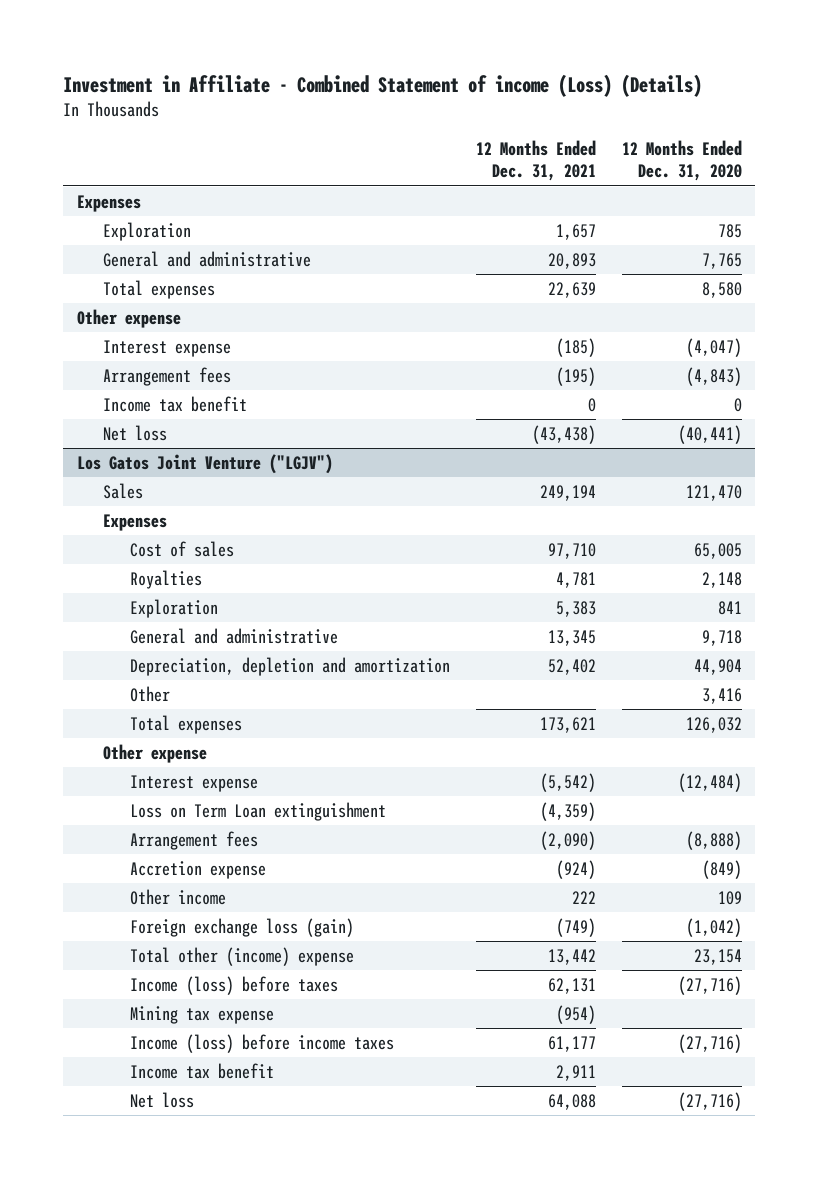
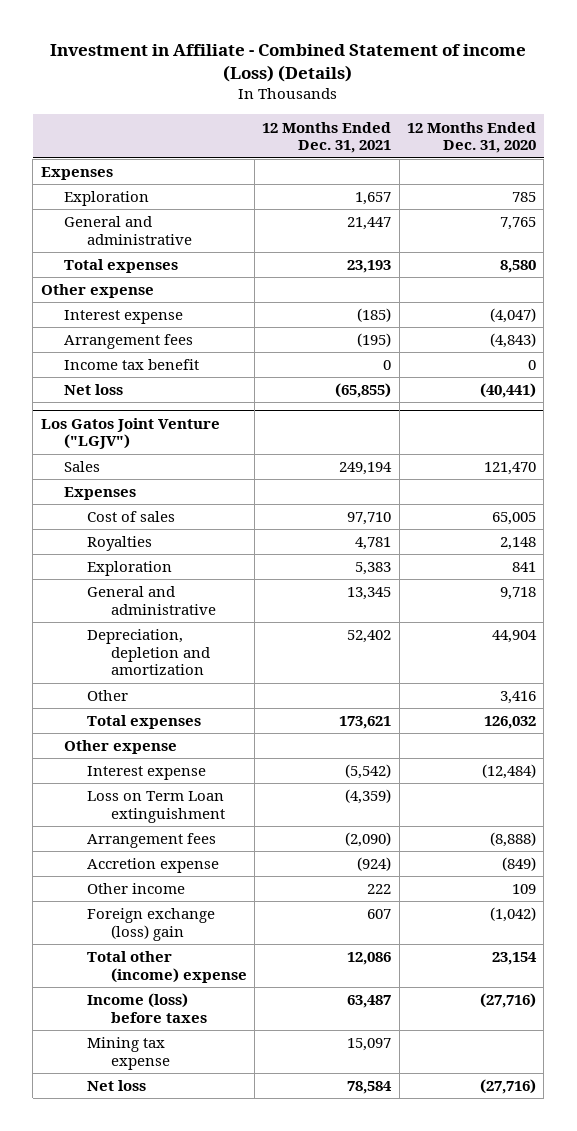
[547,252,596,269] 20,893 -> [347,217,392,231] 21,447
[547,281,596,298] 22,639 -> [347,260,392,274] 23,193
[531,424,596,444] (43,438) -> [335,383,392,399] (65,855)
[129,1033,394,1053] Income (loss) before income taxes -> none
[129,1062,274,1079] Income tax benefit -> none
[129,917,354,937] Foreign exchange loss (gain) -> [87,908,216,941] Foreign exchange (loss) gain
[555,917,596,937] (749) -> [367,909,392,920] 607
[547,948,596,965] 13,442 -> [347,952,392,966] 12,086
[547,977,596,994] 62,131 -> [347,995,392,1009] 63,487
[555,1004,596,1024] (954) -> [347,1038,392,1052] 15,097
[547,1093,596,1110] 64,088 -> [347,1081,393,1095] 78,584

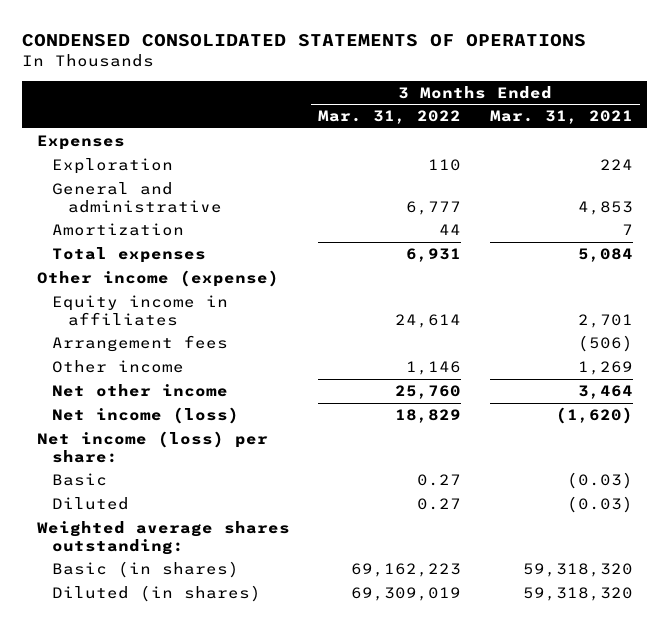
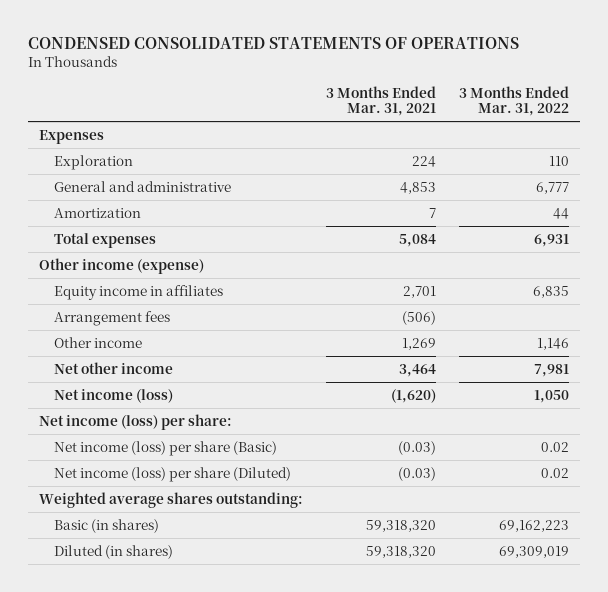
[395,313,462,328] 24,614 -> [532,285,569,298] 6,835
[395,385,462,400] 25,760 -> [533,363,569,377] 7,981
[395,409,462,424] 18,829 -> [533,389,569,403] 1,050
[52,473,108,487] Basic -> none
[52,497,130,511] Diluted -> none
none -> [54,440,278,456] Net income (loss) per share (Basic)
none -> [54,466,292,482] Net income (loss) per share (Diluted)

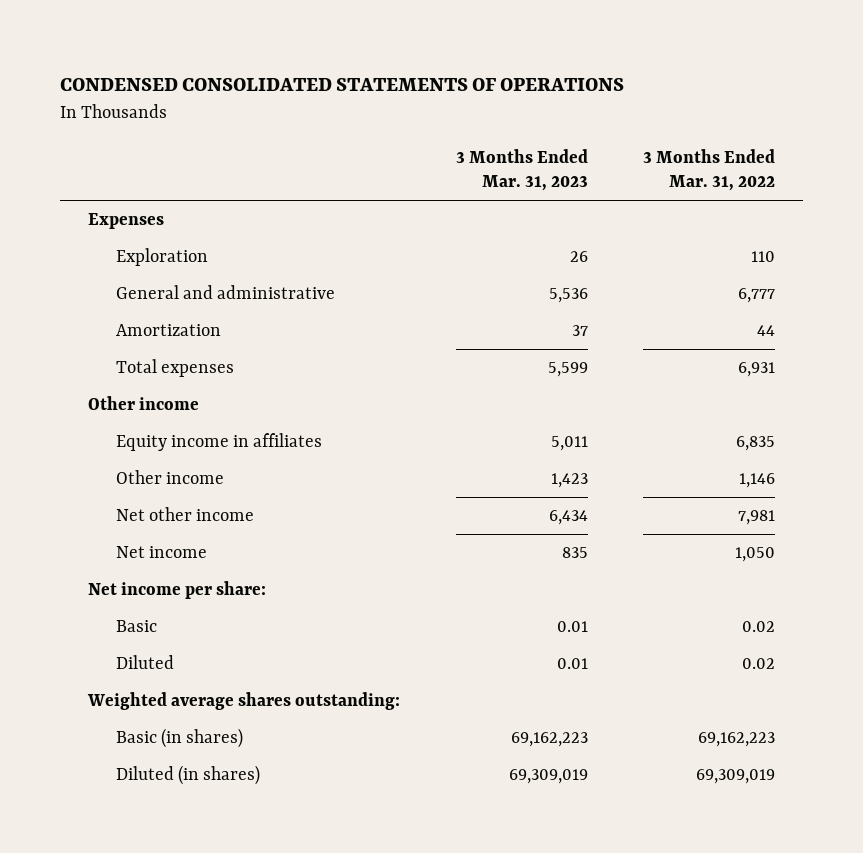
[326,85,437,117] 3 Months Ended Mar. 31, 2021 -> none
none -> [455,148,588,192] 3 Months Ended Mar. 31, 2023
[39,257,205,274] Other income (expense) -> [88,396,200,411] Other income
[54,310,171,326] Arrangement fees -> none
[54,388,174,403] Net income (loss) -> [115,546,207,559] Net income
[39,413,233,430] Net income (loss) per share: -> [88,581,267,600] Net income per share:
[54,440,278,456] Net income (loss) per share (Basic) -> [115,620,157,633] Basic
[54,466,292,482] Net income (loss) per share (Diluted) -> [115,655,174,670] Diluted

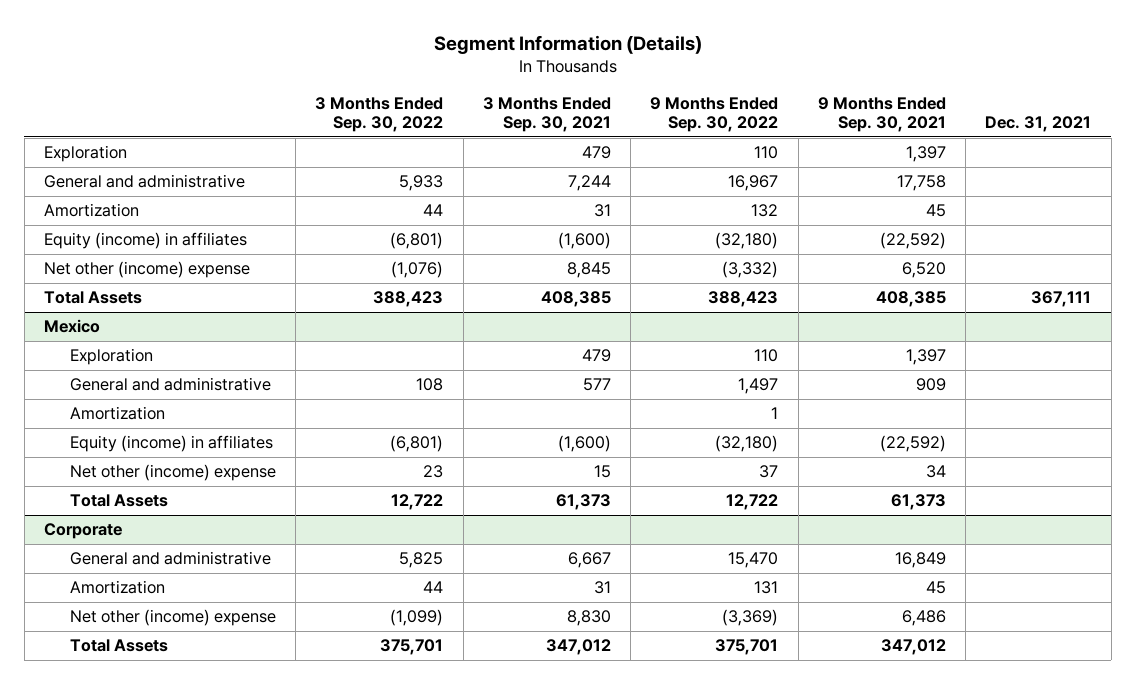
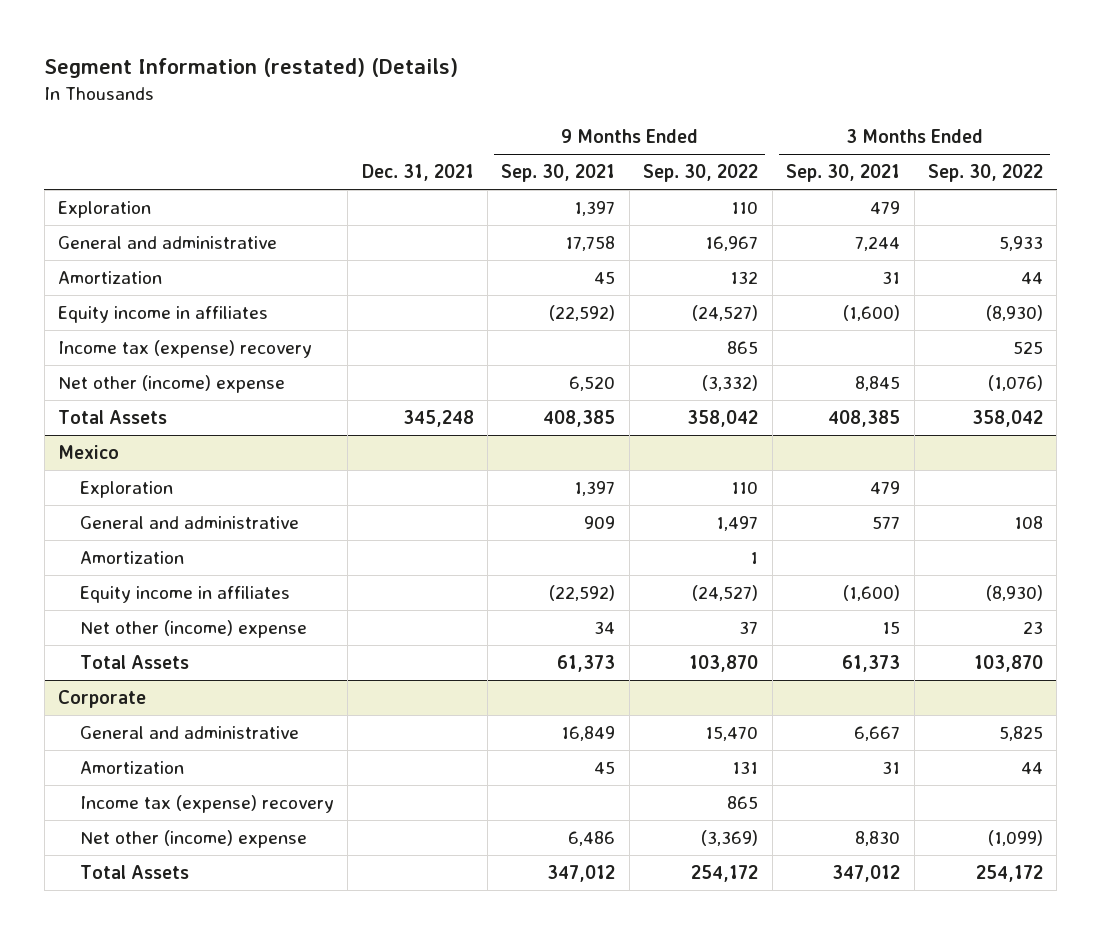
[433,34,702,54] Segment Information (Details) -> [44,58,459,79] Segment Information (restated) (Details)
[44,232,248,250] Equity (income) in affiliates -> [58,306,269,324] Equity income in affiliates
[390,232,444,250] (6,801) -> [986,305,1044,322] (8,930)
[715,232,779,250] (32,180) -> [692,305,759,322] (24,527)
none -> [58,340,313,359] Income tax (expense) recovery
[373,291,444,308] 388,423 -> [972,410,1044,428] 358,042
[708,291,779,308] 388,423 -> [687,410,759,428] 358,042
[1031,291,1092,308] 367,111 -> [402,410,474,428] 345,248
[69,435,273,453] Equity (income) in affiliates -> [79,586,290,604] Equity income in affiliates
[390,435,444,453] (6,801) -> [986,585,1044,602] (8,930)
[715,435,779,453] (32,180) -> [692,585,759,602] (24,527)
[391,494,444,511] 12,722 -> [974,655,1044,673] 103,870
[726,494,779,511] 12,722 -> [689,655,759,673] 103,870
none -> [79,795,334,814] Income tax (expense) recovery
[380,639,444,656] 375,701 -> [976,865,1044,883] 254,172
[715,639,779,656] 375,701 -> [691,865,759,883] 254,172

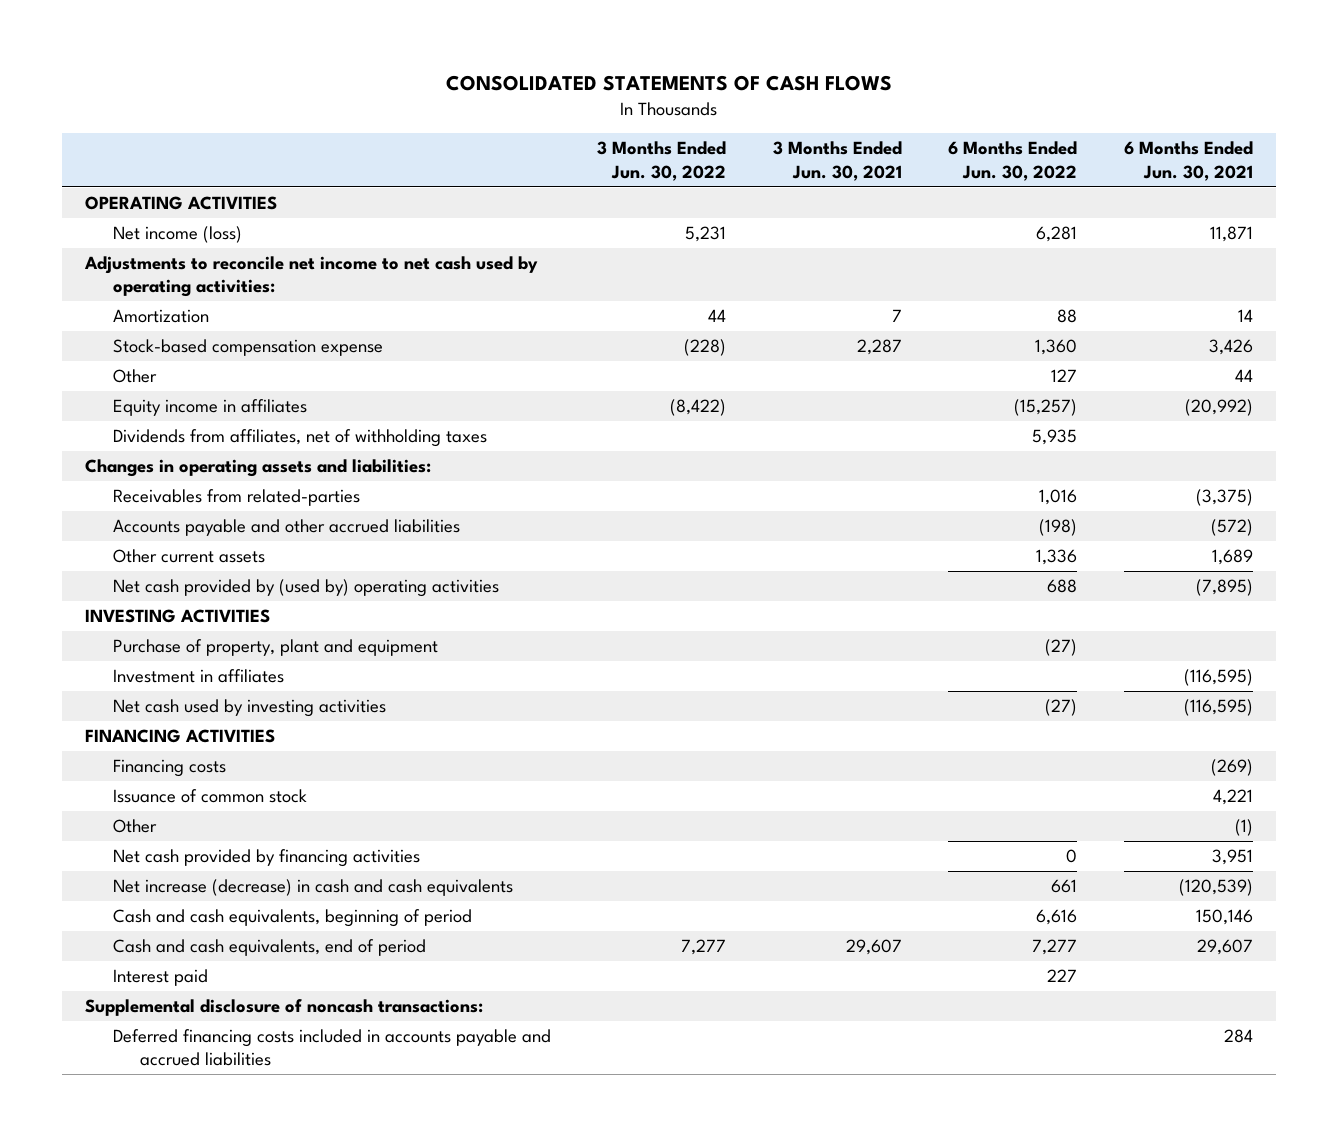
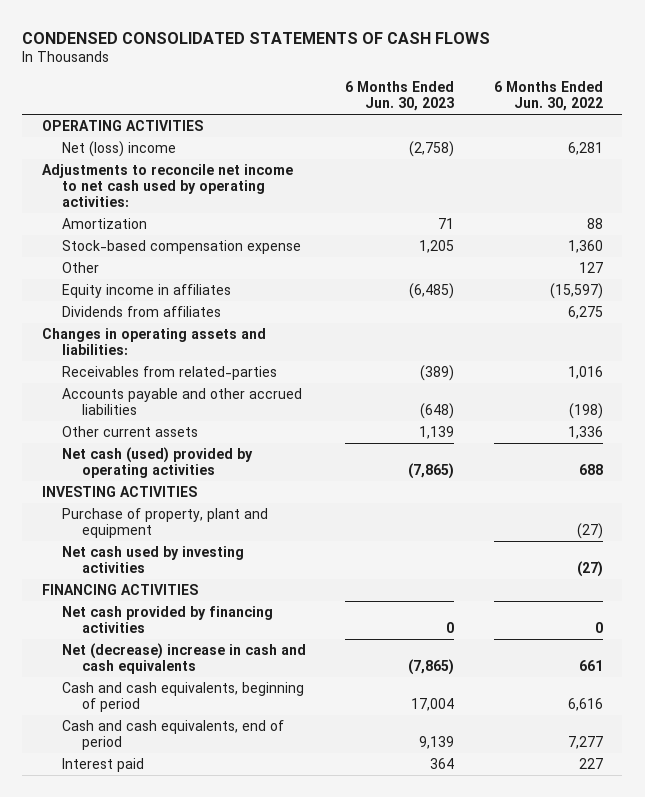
[446,75,893,92] CONSOLIDATED STATEMENTS OF CASH FLOWS -> [22,31,491,44] CONDENSED CONSOLIDATED STATEMENTS OF CASH FLOWS
[597,141,727,181] 3 Months Ended Jun. 30, 2022 -> none
[772,141,902,181] 3 Months Ended Jun. 30, 2021 -> none
[1123,141,1253,181] 6 Months Ended Jun. 30, 2021 -> none
none -> [345,81,455,112] 6 Months Ended Jun. 30, 2023
[112,226,242,244] Net income (loss) -> [61,141,176,158] Net (loss) income
[1014,399,1078,417] (15,257) -> [549,283,603,300] (15,597)
[112,429,487,448] Dividends from affiliates, net of withholding taxes -> [61,306,221,318] Dividends from affiliates
[1032,429,1078,446] 5,935 -> [567,306,603,320] 6,275
[112,579,499,598] Net cash provided by (used by) operating activities -> [61,447,253,479] Net cash (used) provided by operating activities
[112,669,284,684] Investment in affiliates -> none
[112,759,226,778] Financing costs -> none
[112,789,307,804] Issuance of common stock -> none
[112,819,157,834] Other -> none
[112,879,513,897] Net increase (decrease) in cash and cash equivalents -> [61,643,306,675] Net (decrease) increase in cash and cash equivalents
[85,999,484,1017] Supplemental disclosure of noncash transactions: -> none
[112,1029,551,1067] Deferred financing costs included in accounts payable and accrued liabilities -> none

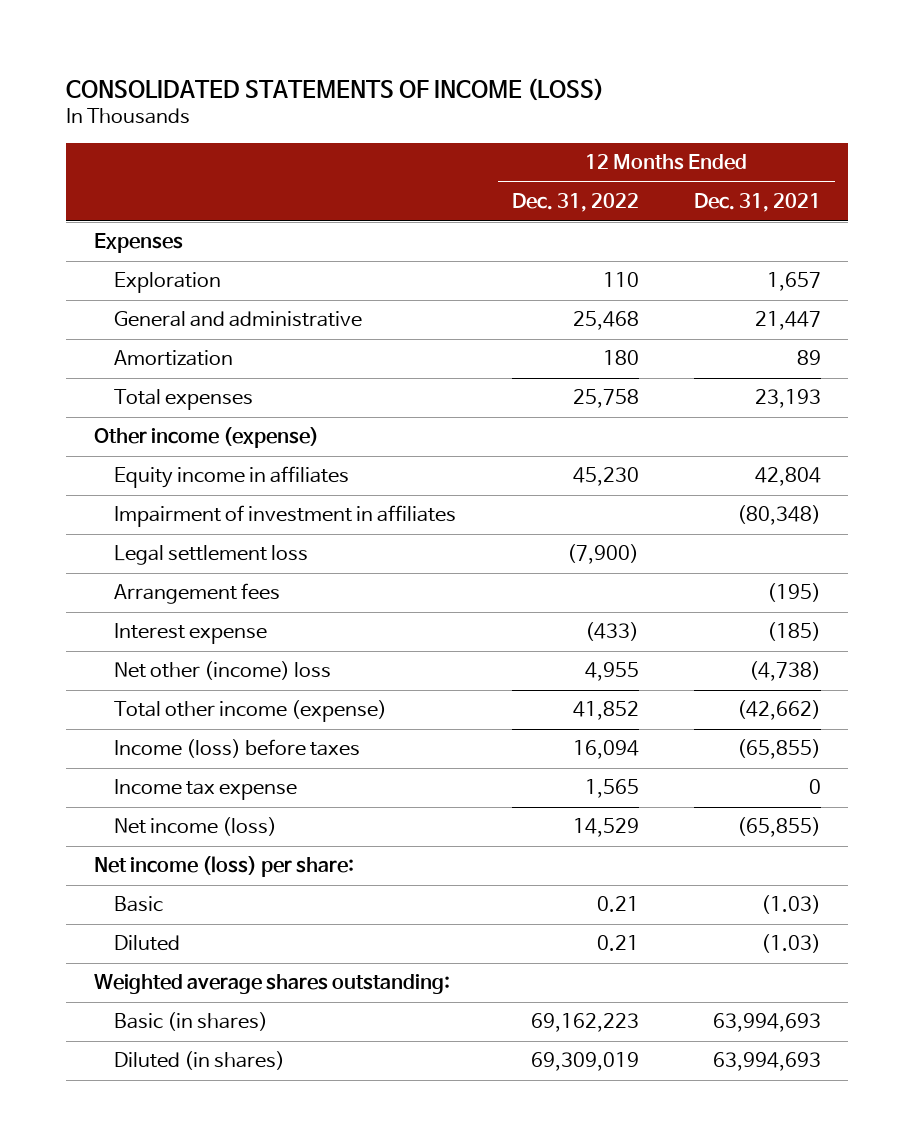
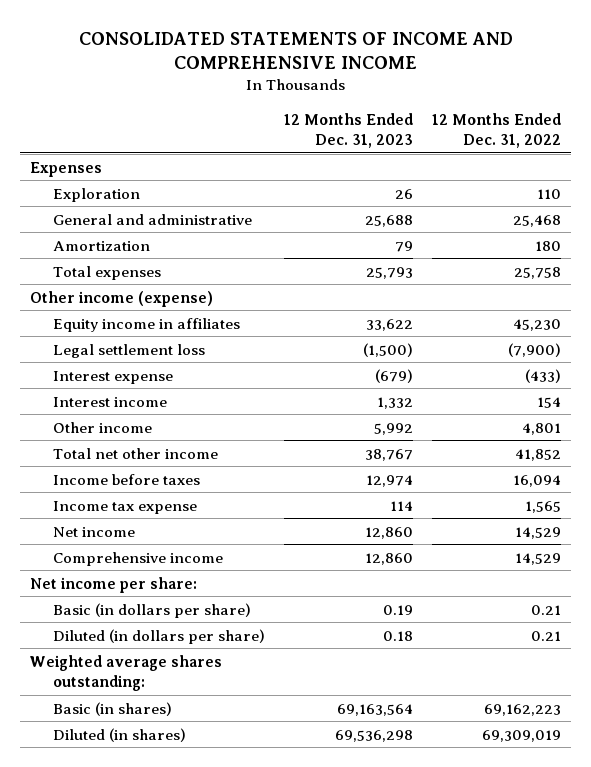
[66,77,605,101] CONSOLIDATED STATEMENTS OF INCOME (LOSS) -> [78,31,513,70] CONSOLIDATED STATEMENTS OF INCOME AND COMPREHENSIVE INCOME
[693,193,821,213] Dec. 31, 2021 -> none
none -> [284,112,414,148] 12 Months Ended Dec. 31, 2023
[114,505,457,528] Impairment of investment in affiliates -> none
[114,583,281,605] Arrangement fees -> none
none -> [52,396,167,407] Interest income
[114,661,332,681] Net other (income) loss -> [52,421,152,433] Other income
[584,662,639,682] 4,955 -> [522,422,562,435] 4,801
[114,700,388,723] Total other income (expense) -> [52,447,218,459] Total net other income
[114,739,361,759] Income (loss) before taxes -> [52,473,200,485] Income before taxes
[114,817,278,837] Net income (loss) -> [52,526,135,537] Net income
none -> [52,551,223,566] Comprehensive income
[93,856,354,878] Net income (loss) per share: -> [29,576,197,593] Net income per share:
[114,896,164,913] Basic -> [52,602,251,618] Basic (in dollars per share)
[114,935,181,952] Diluted -> [52,628,265,644] Diluted (in dollars per share)

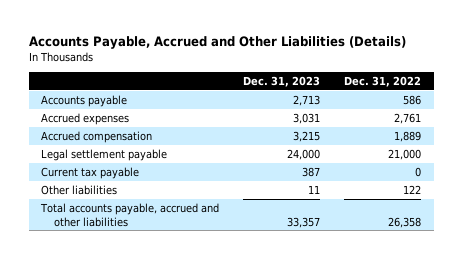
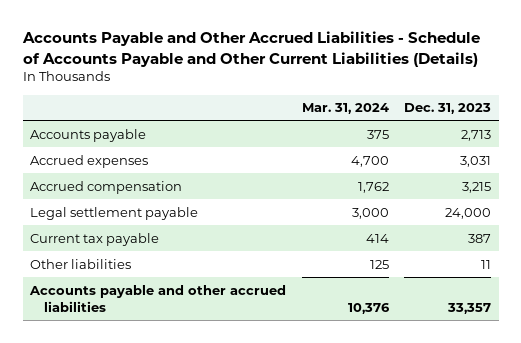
[28,35,406,49] Accounts Payable, Accrued and Other Liabilities (Details) -> [21,31,480,67] Accounts Payable and Other Accrued Liabilities - Schedule of Accounts Payable and Other Current Liabilities (Details)
[344,75,422,87] Dec. 31, 2022 -> none
none -> [301,103,389,115] Mar. 31, 2024
[39,202,219,227] Total accounts payable, accrued and other liabilities -> [29,284,287,312] Accounts payable and other accrued liabilities

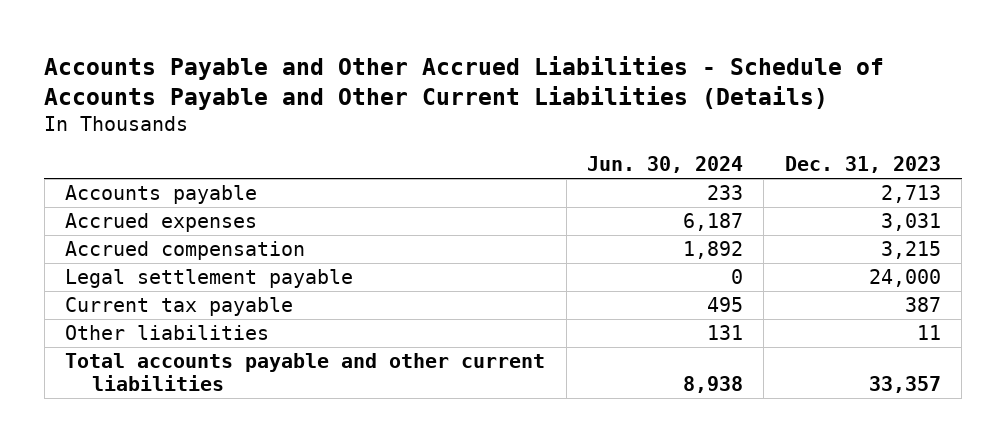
[301,103,389,115] Mar. 31, 2024 -> none
none -> [587,156,744,174] Jun. 30, 2024
[29,284,287,312] Accounts payable and other accrued liabilities -> [65,353,546,391] Total accounts payable and other current liabilities

